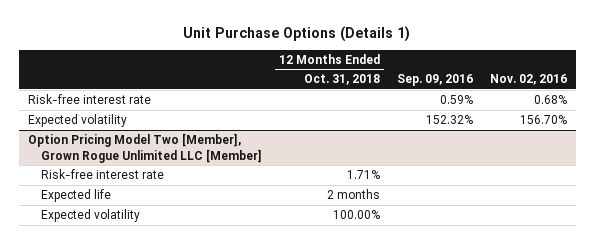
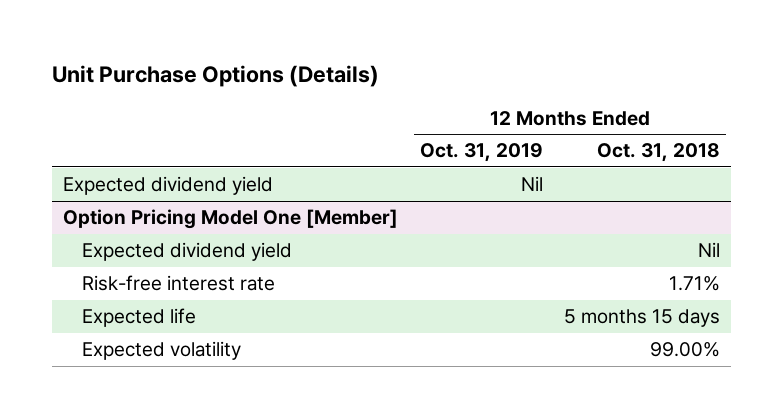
[183,25,411,42] Unit Purchase Options (Details 1) -> [52,65,380,88] Unit Purchase Options (Details)
[397,74,474,87] Sep. 09, 2016 -> none
[490,74,568,86] Nov. 02, 2016 -> none
none -> [419,143,543,163] Oct. 31, 2019
[27,94,151,105] Risk-free interest rate -> none
[27,114,127,128] Expected volatility -> none
[27,133,263,163] Option Pricing Model Two [Member], Grown Rogue Unlimited LLC [Member] -> none
none -> [62,176,273,196] Expected dividend yield
none -> [62,209,398,230] Option Pricing Model One [Member]
none -> [81,242,292,262] Expected dividend yield
[327,189,381,200] 2 months -> [564,309,721,328] 5 months 15 days
[333,210,381,220] 100.00% -> [650,342,721,358] 99.00%

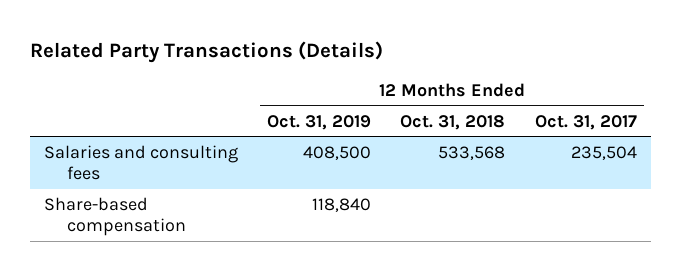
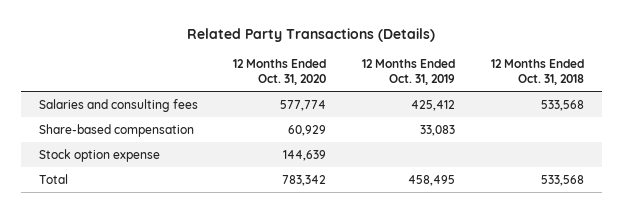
[534,114,637,130] Oct. 31, 2017 -> none
none -> [233,58,327,86] 12 Months Ended Oct. 31, 2020
[303,145,372,160] 408,500 -> [411,99,456,111] 425,412
[312,197,372,212] 118,840 -> [420,124,456,136] 33,083
none -> [38,148,160,162] Stock option expense
none -> [38,173,68,184] Total

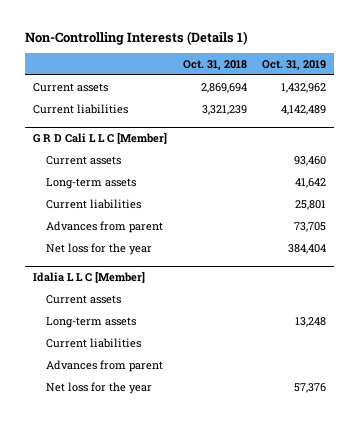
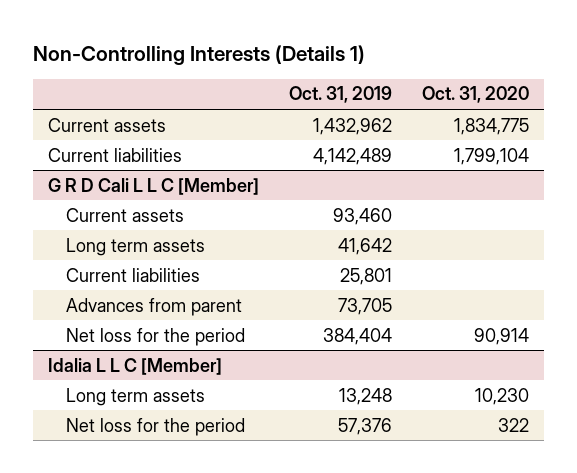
[182,60,247,71] Oct. 31, 2018 -> none
none -> [422,86,530,104] Oct. 31, 2020
[45,177,136,189] Long-term assets -> [65,237,205,256] Long term assets
[45,242,152,255] Net loss for the year -> [65,327,245,346] Net loss for the period
[45,294,121,304] Current assets -> none
[45,337,141,348] Current liabilities -> none
[45,359,163,372] Advances from parent -> none
[45,316,136,328] Long-term assets -> [65,387,205,406] Long term assets
[45,381,152,394] Net loss for the year -> [65,417,245,436] Net loss for the period

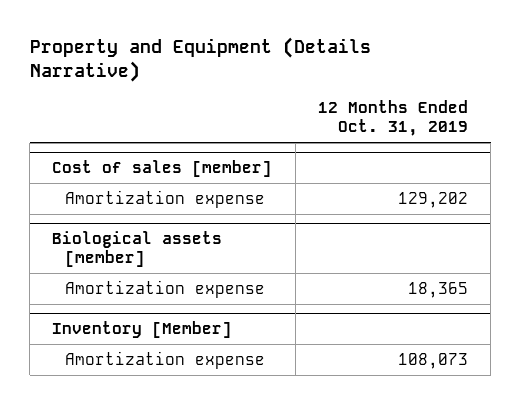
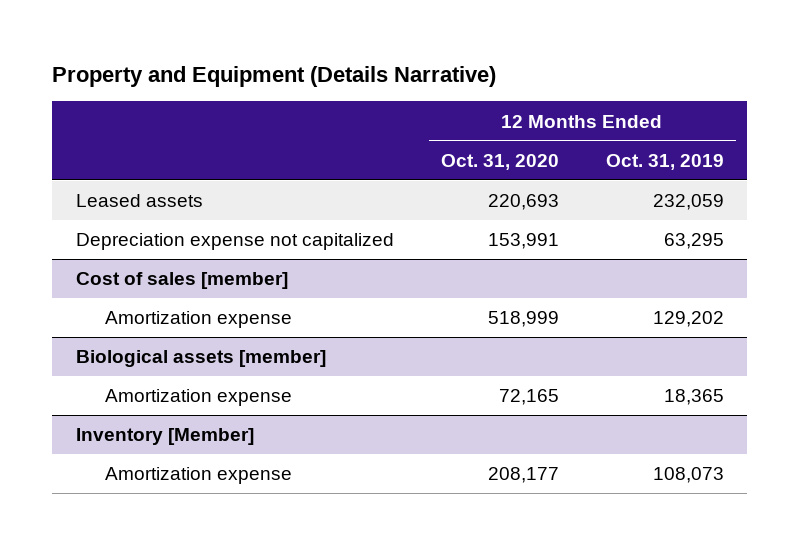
none -> [440,153,559,170] Oct. 31, 2020
none -> [75,194,203,208] Leased assets
none -> [75,233,394,251] Depreciation expense not capitalized

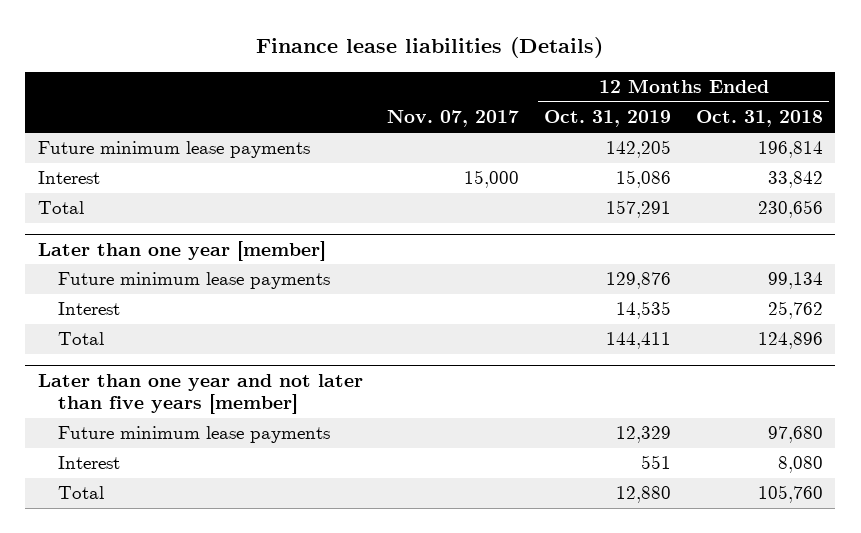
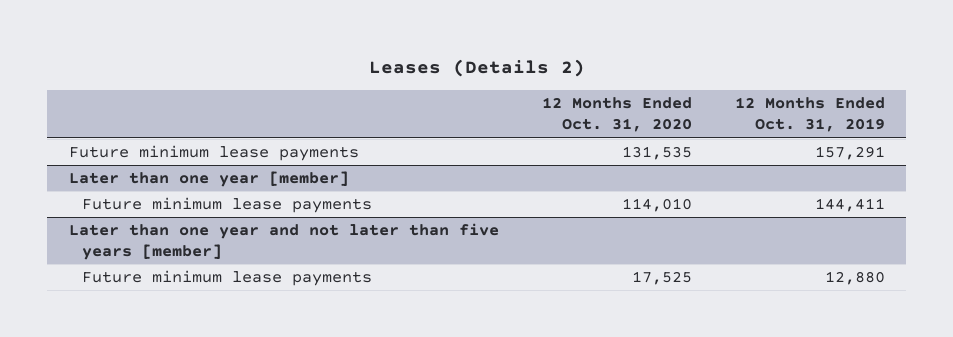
[256,37,604,59] Finance lease liabilities (Details) -> [368,59,585,78] Leases (Details 2)
[387,110,520,128] Nov. 07, 2017 -> none
[696,110,824,128] Oct. 31, 2018 -> none
none -> [541,97,692,133] 12 Months Ended Oct. 31, 2020
[37,171,100,185] Interest -> none
[37,201,84,215] Total -> none
[606,140,672,159] 142,205 -> [814,146,885,161] 157,291
[57,302,120,316] Interest -> none
[57,332,104,346] Total -> none
[606,272,672,290] 129,876 -> [814,198,885,213] 144,411
[57,456,120,470] Interest -> none
[57,486,104,500] Total -> none
[616,426,672,444] 12,329 -> [824,271,885,286] 12,880

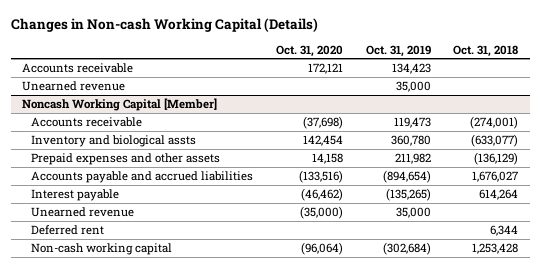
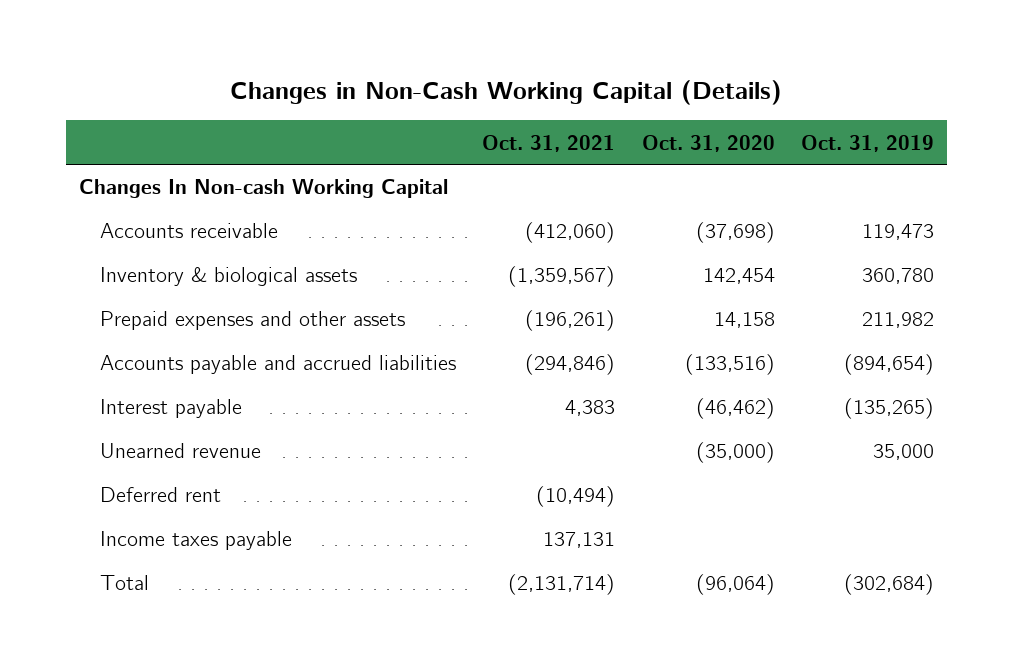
[10,17,318,32] Changes in Non-cash Working Capital (Details) -> [230,80,783,106] Changes in Non-Cash Working Capital (Details)
[453,44,519,57] Oct. 31, 2018 -> none
none -> [482,134,616,152] Oct. 31, 2021
[22,63,134,74] Accounts receivable -> none
[22,81,126,92] Unearned revenue -> none
[22,98,218,112] Noncash Working Capital [Member] -> none
none -> [79,179,449,199] Changes In Non-cash Working Capital
[30,135,196,148] Inventory and biological assts -> [100,267,358,287] Inventory & biological assets
none -> [100,531,293,551] Income taxes payable
[30,243,172,256] Non-cash working capital -> [100,575,150,591] Total

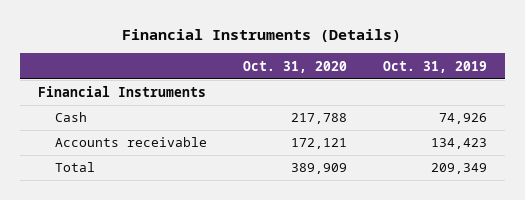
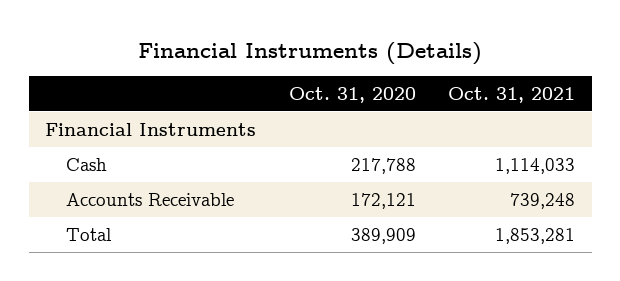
[382,60,487,73] Oct. 31, 2019 -> none
none -> [448,86,576,103] Oct. 31, 2021
[54,137,207,148] Accounts receivable -> [65,192,234,206] Accounts Receivable

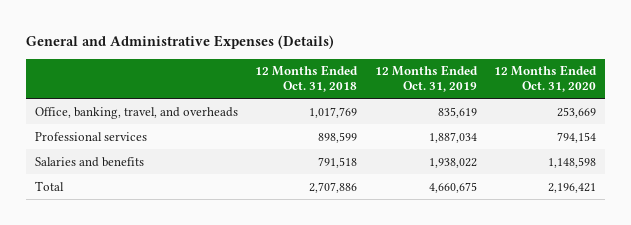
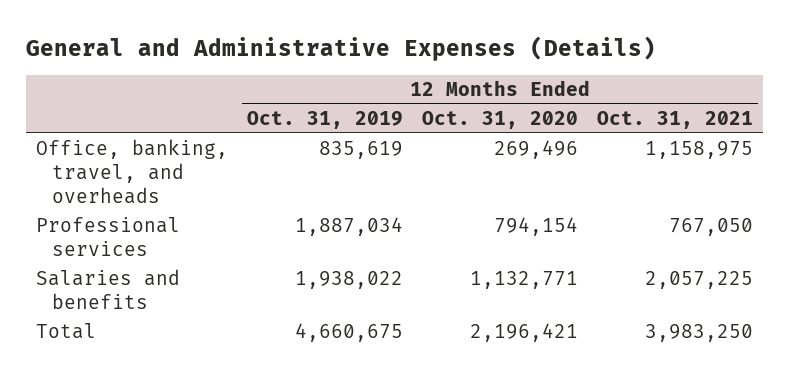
[255,65,359,93] 12 Months Ended Oct. 31, 2018 -> none
none -> [597,110,754,129] Oct. 31, 2021
[557,106,597,118] 253,669 -> [494,140,579,160] 269,496
[548,156,597,168] 1,148,598 -> [470,271,579,290] 1,132,771

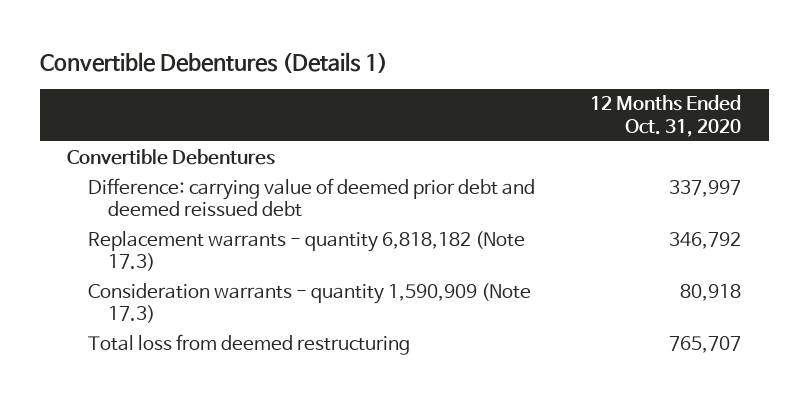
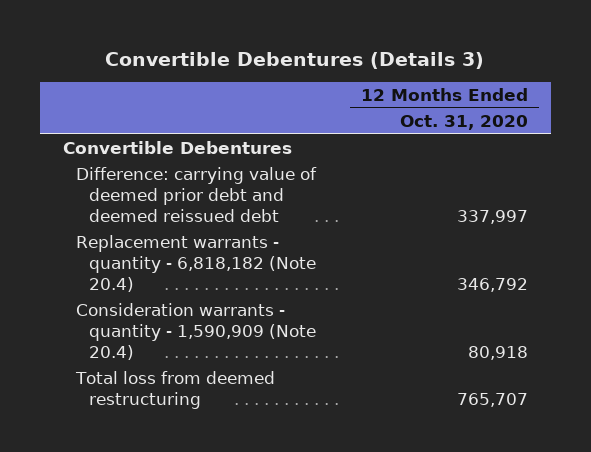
[39,51,388,73] Convertible Debentures (Details 1) -> [105,51,485,69] Convertible Debentures (Details 3)
[87,230,525,272] Replacement warrants - quantity 6,818,182 (Note 17.3) -> [75,234,317,293] Replacement warrants - quantity - 6,818,182 (Note 20.4)
[87,282,531,324] Consideration warrants - quantity 1,590,909 (Note 17.3) -> [75,302,317,361] Consideration warrants - quantity - 1,590,909 (Note 20.4)

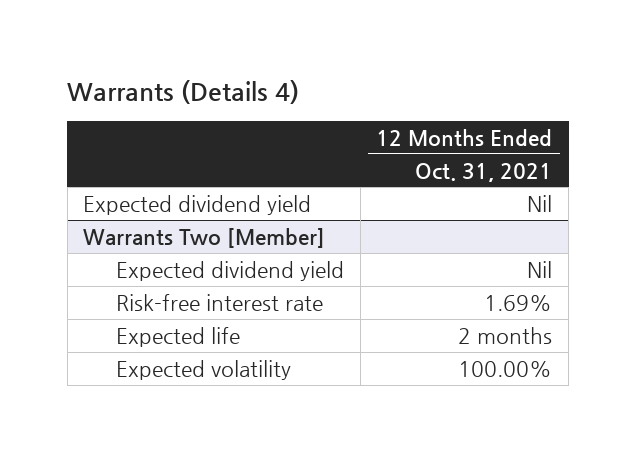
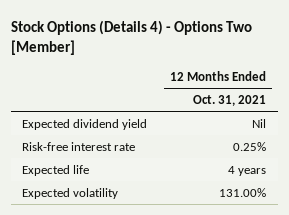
[67,80,300,105] Warrants (Details 4) -> [10,19,252,56] Stock Options (Details 4) - Options Two [Member]
[83,227,326,248] Warrants Two [Member] -> none
[115,260,344,281] Expected dividend yield -> none
[484,294,553,311] 1.69% -> [233,141,267,151] 0.25%
[458,326,553,344] 2 months -> [228,165,267,176] 4 years
[458,360,553,377] 100.00% -> [219,187,267,197] 131.00%

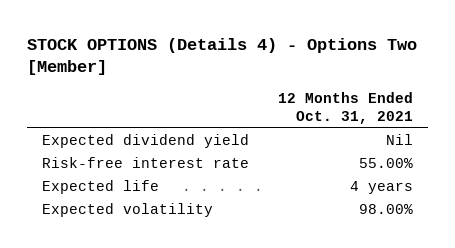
[10,19,252,56] Stock Options (Details 4) - Options Two [Member] -> [27,37,418,76] STOCK OPTIONS (Details 4) - Options Two [Member]
[233,141,267,151] 0.25% -> [359,158,414,169] 55.00%
[219,187,267,197] 131.00% -> [359,204,414,215] 98.00%

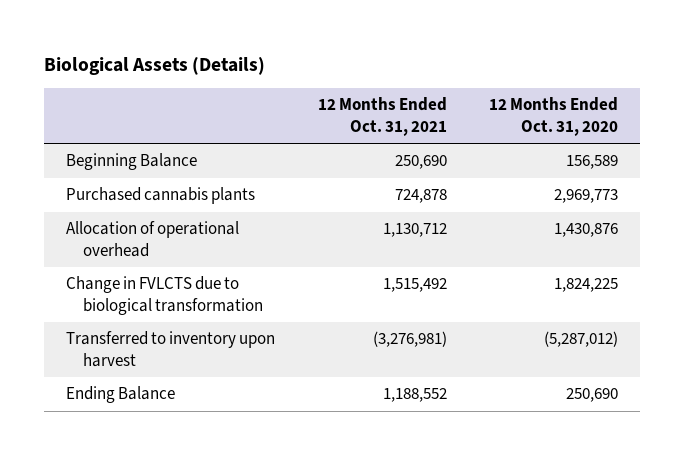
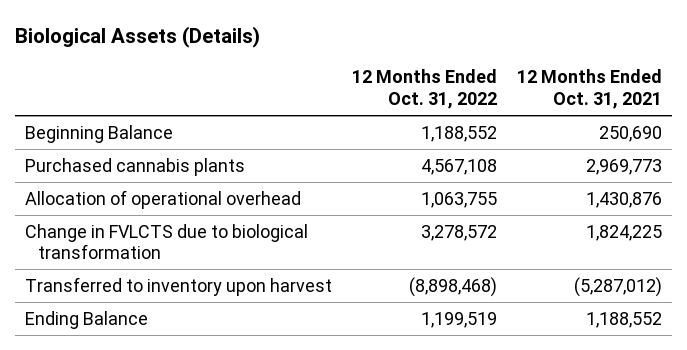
[489,97,619,137] 12 Months Ended Oct. 31, 2020 -> none
none -> [352,69,498,110] 12 Months Ended Oct. 31, 2022
[394,189,447,204] 724,878 -> [585,158,662,175] 2,969,773
[382,223,447,238] 1,130,712 -> [585,191,662,208] 1,430,876
[382,278,447,293] 1,515,492 -> [585,224,662,241] 1,824,225
[372,331,447,348] (3,276,981) -> [573,276,662,297] (5,287,012)

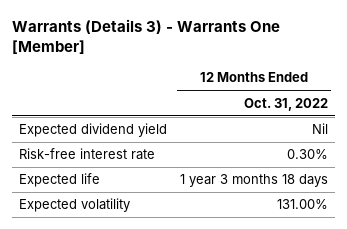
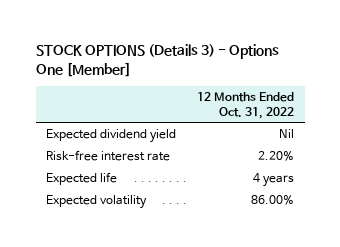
[11,18,280,55] Warrants (Details 3) - Warrants One [Member] -> [35,43,279,77] STOCK OPTIONS (Details 3) - Options One [Member]
[287,149,329,160] 0.30% -> [258,151,295,162] 2.20%
[180,174,329,188] 1 year 3 months 18 days -> [253,173,295,188] 4 years
[277,199,329,210] 131.00% -> [251,195,295,206] 86.00%

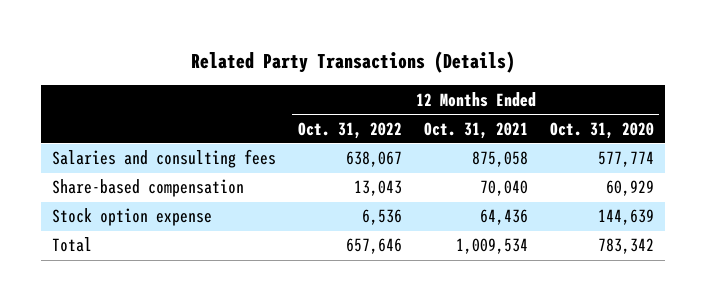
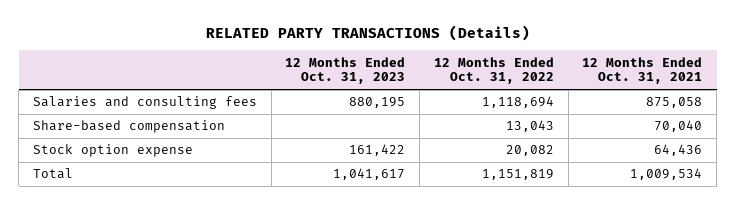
[190,50,515,73] Related Party Transactions (Details) -> [205,24,530,41] RELATED PARTY TRANSACTIONS (Details)
[549,121,654,139] Oct. 31, 2020 -> none
none -> [285,56,406,85] 12 Months Ended Oct. 31, 2023
[345,151,402,168] 638,067 -> [481,96,554,109] 1,118,694
[361,209,402,226] 6,536 -> [505,145,554,157] 20,082
[345,238,402,255] 657,646 -> [481,169,554,181] 1,151,819

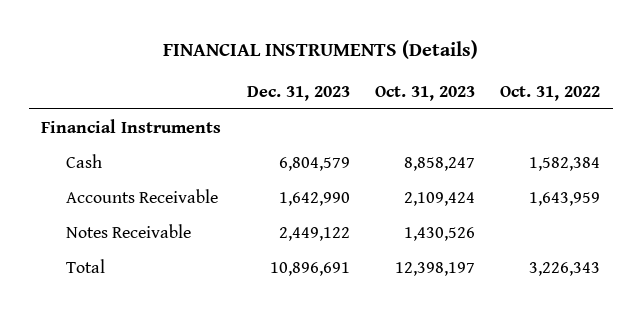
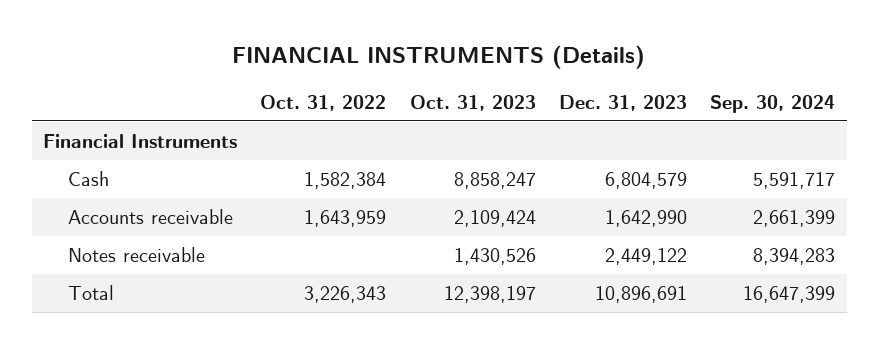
none -> [710,94,836,113] Sep. 30, 2024
[66,189,219,204] Accounts Receivable -> [68,208,234,224] Accounts receivable
[66,224,192,239] Notes Receivable -> [68,246,206,262] Notes receivable

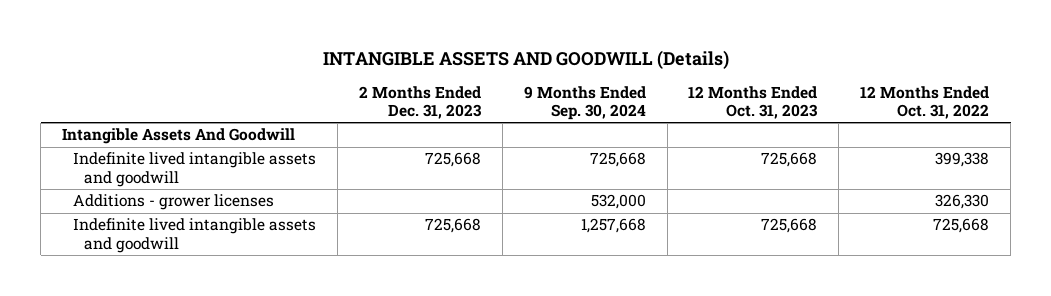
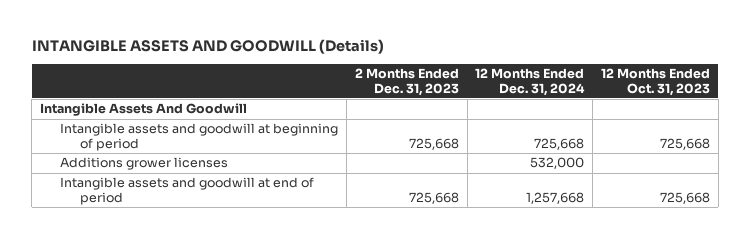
[523,85,646,120] 9 Months Ended Sep. 30, 2024 -> none
[860,85,990,119] 12 Months Ended Oct. 31, 2022 -> none
none -> [475,67,586,96] 12 Months Ended Dec. 31, 2024
[73,152,317,187] Indefinite lived intangible assets and goodwill -> [59,123,338,152] Intangible assets and goodwill at beginning of period
[73,194,275,211] Additions - grower licenses -> [59,157,228,171] Additions grower licenses
[73,218,317,253] Indefinite lived intangible assets and goodwill -> [59,177,314,206] Intangible assets and goodwill at end of period

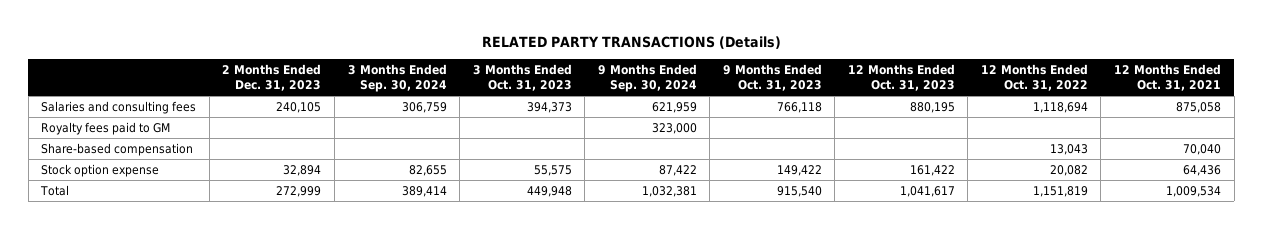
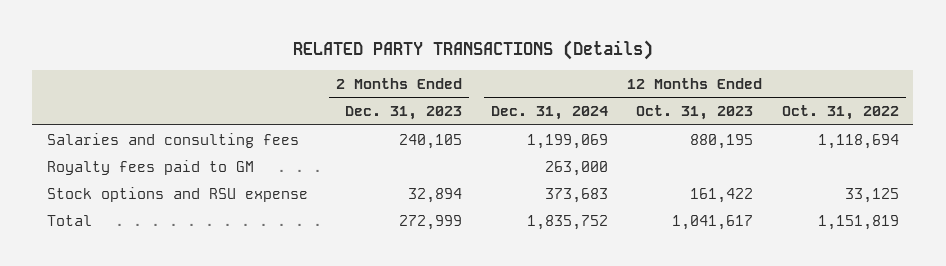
[347,63,447,93] 3 Months Ended Sep. 30, 2024 -> none
[472,63,572,92] 3 Months Ended Oct. 31, 2023 -> none
[597,63,697,93] 9 Months Ended Sep. 30, 2024 -> none
[722,63,822,92] 9 Months Ended Oct. 31, 2023 -> none
[1114,63,1222,92] 12 Months Ended Oct. 31, 2021 -> none
none -> [490,106,608,121] Dec. 31, 2024
[41,142,194,156] Share-based compensation -> none
[41,163,160,177] Stock option expense -> [46,186,308,202] Stock options and RSU expense
[1049,164,1088,176] 20,082 -> [845,187,900,203] 33,125

